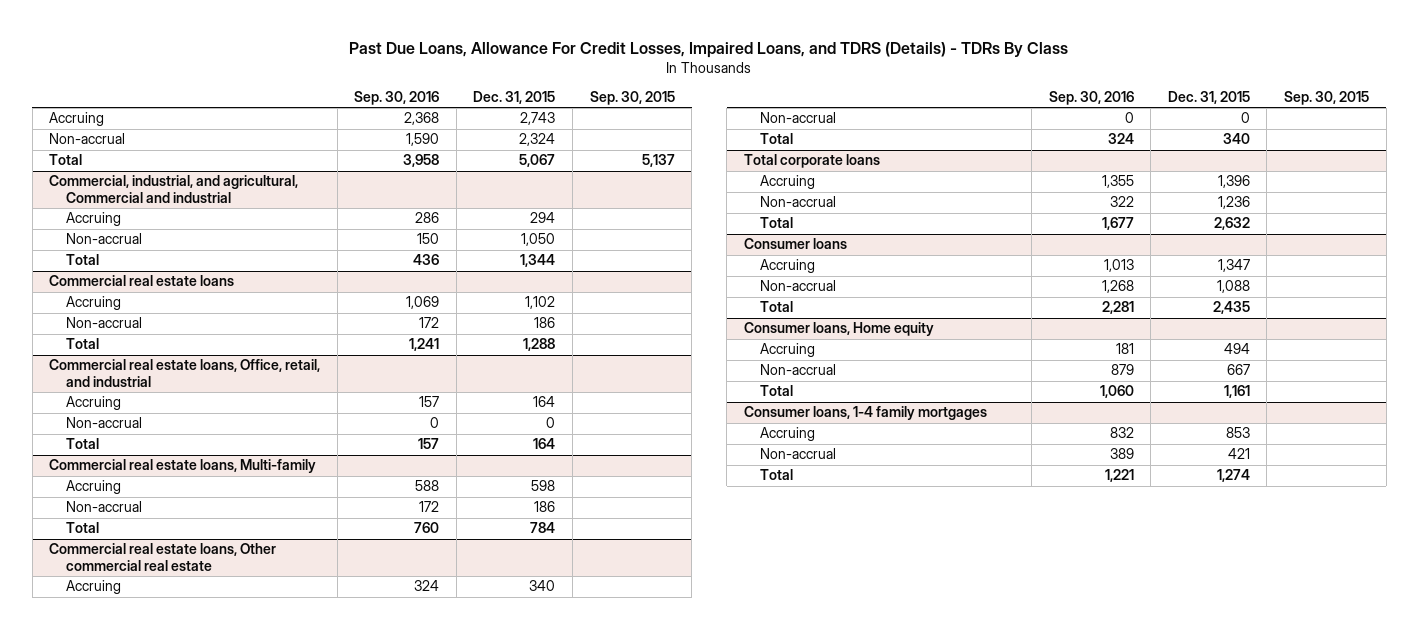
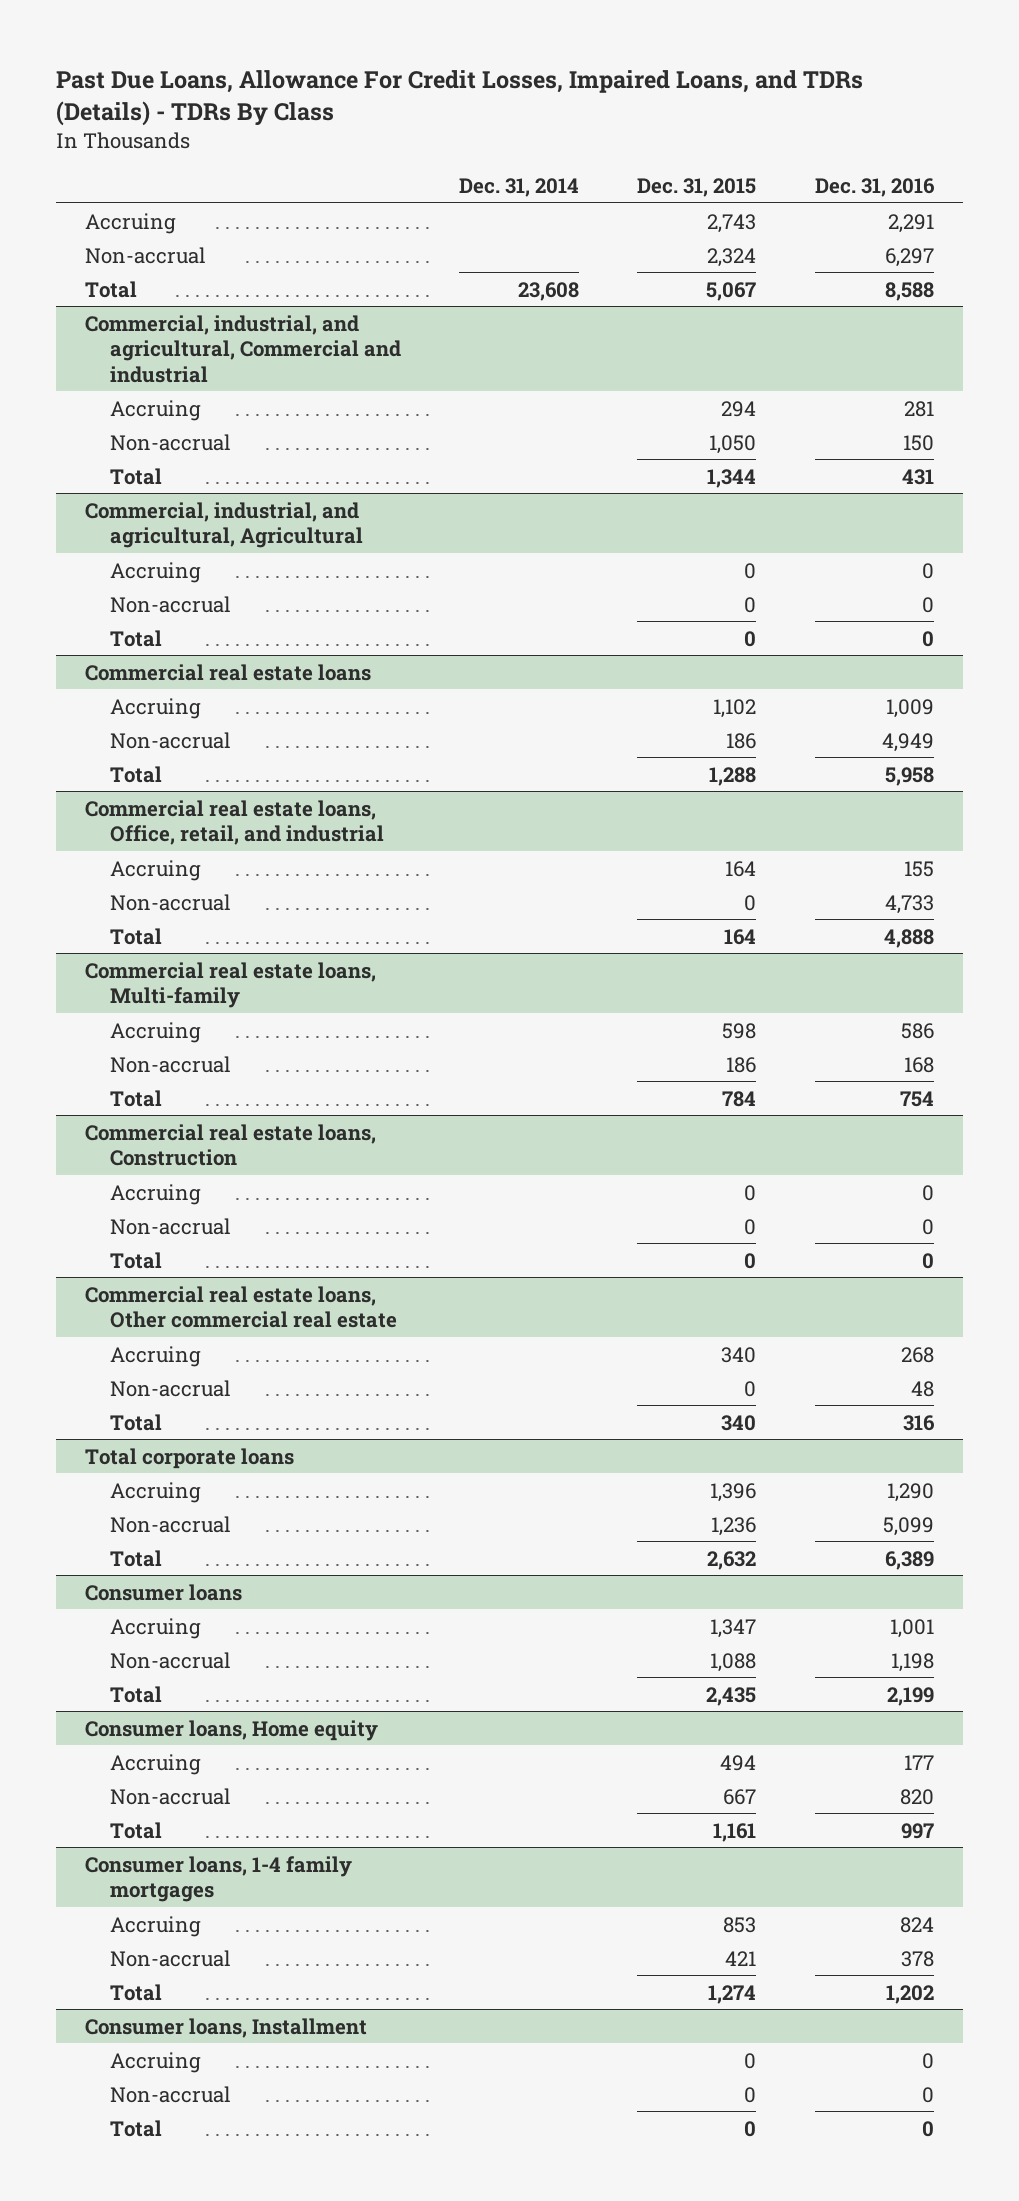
[349,41,1069,58] Past Due Loans, Allowance For Credit Losses, Impaired Loans, and TDRS (Details) - TDRs By Class -> [56,70,864,127] Past Due Loans, Allowance For Credit Losses, Impaired Loans, and TDRs (Details) - TDRs By Class
[354,90,440,105] Sep. 30, 2016 -> none
[589,90,675,105] Sep. 30, 2015 -> none
none -> [459,178,580,198] Dec. 31, 2014
none -> [814,178,935,198] Dec. 31, 2016
none -> [85,501,363,549] Commercial, industrial, and agricultural, Agricultural
none -> [109,561,201,583] Accruing
none -> [109,595,231,613] Non-accrual
none -> [109,629,162,647] Total
none -> [85,1123,377,1167] Commercial real estate loans, Construction
none -> [109,1183,201,1205] Accruing
none -> [109,1217,231,1235] Non-accrual
none -> [109,1251,162,1269] Total
none -> [85,2017,368,2038] Consumer loans, Installment
none -> [109,2051,201,2073] Accruing
none -> [109,2085,231,2103] Non-accrual
none -> [109,2119,162,2137] Total

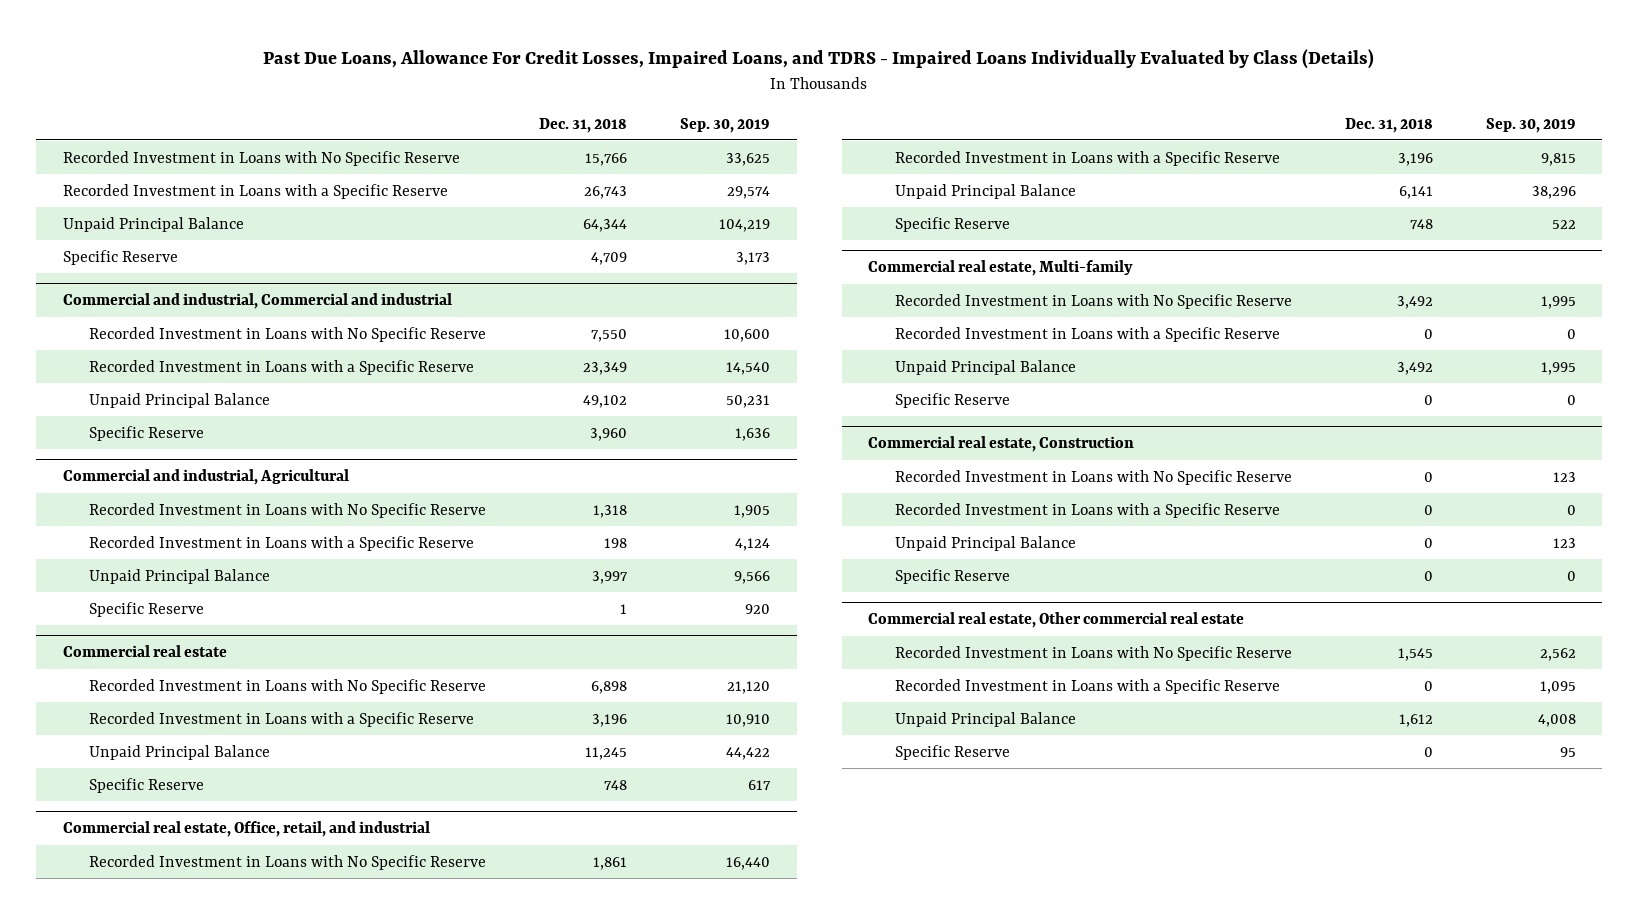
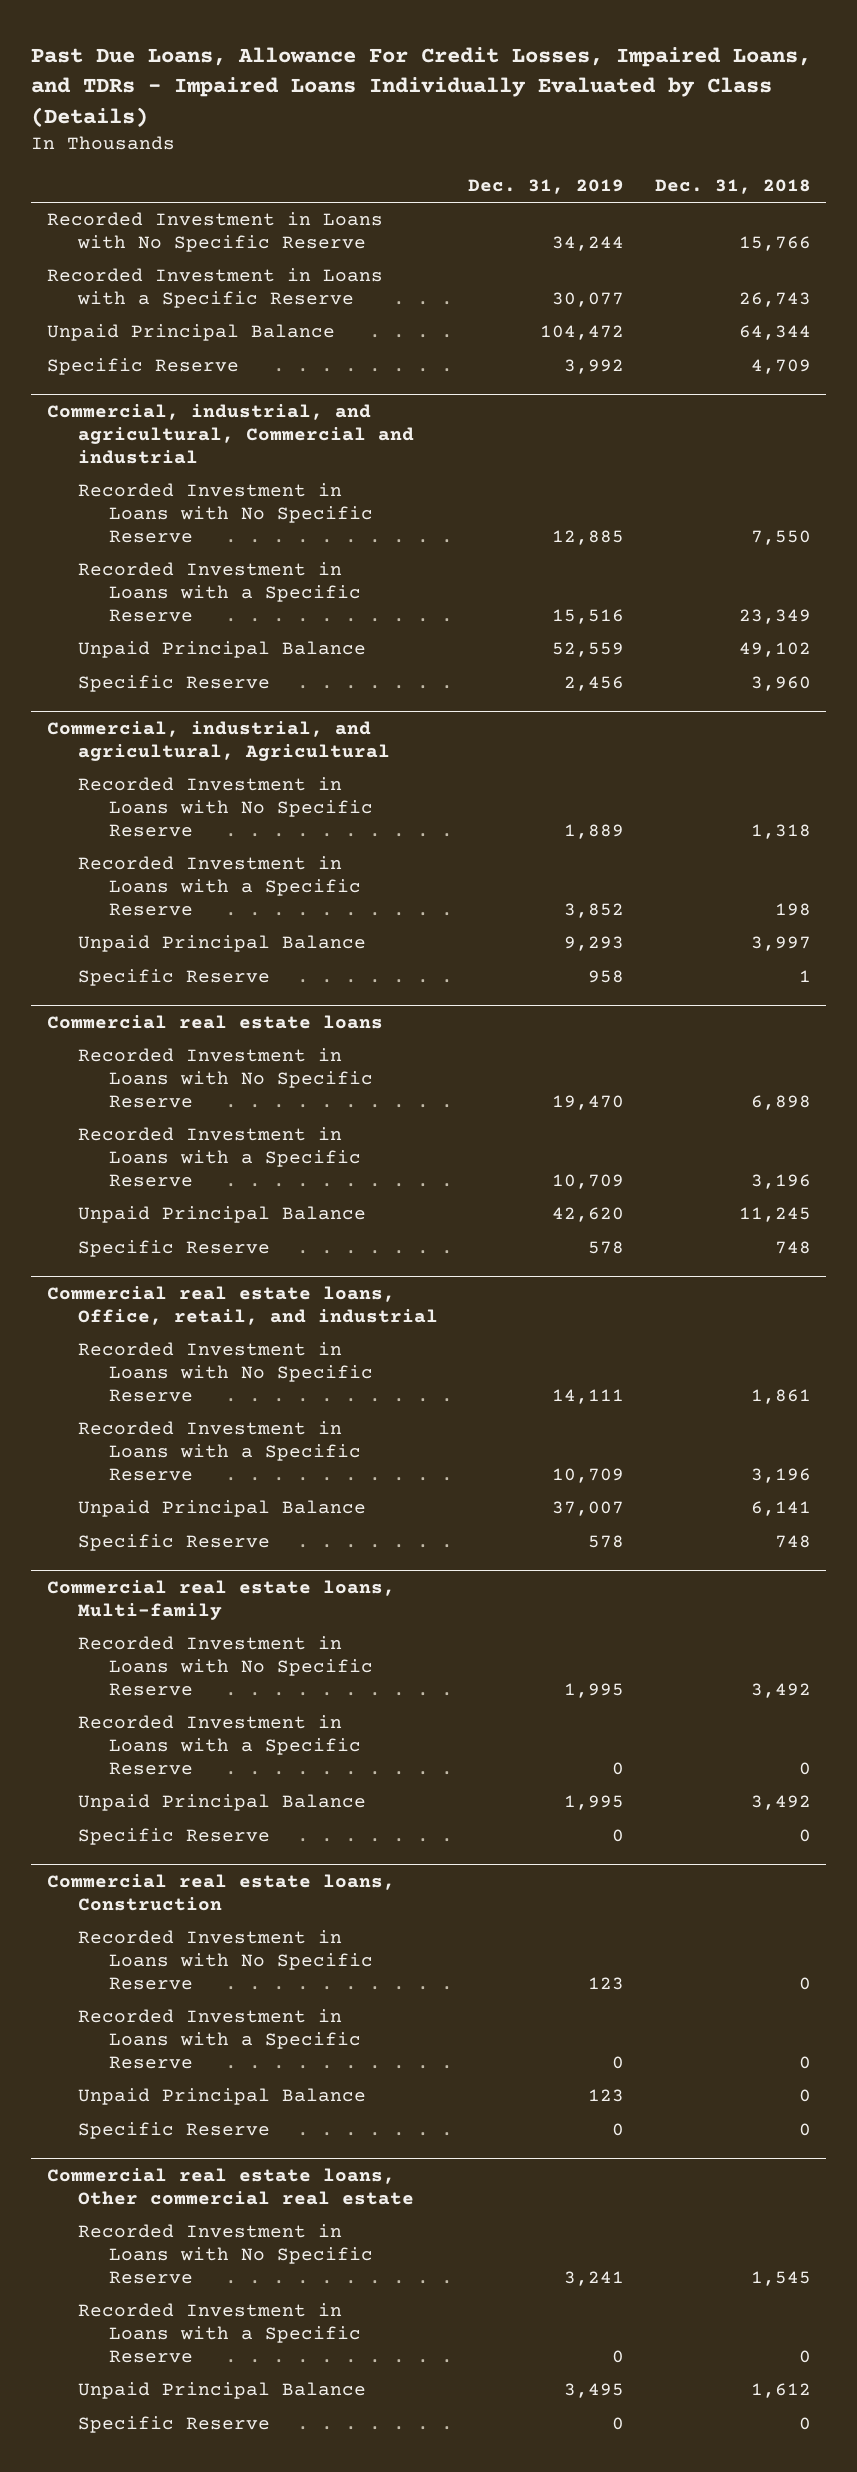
[263,49,1375,70] Past Due Loans, Allowance For Credit Losses, Impaired Loans, and TDRS - Impaired Loans Individually Evaluated by Class (Details) -> [31,46,812,127] Past Due Loans, Allowance For Credit Losses, Impaired Loans, and TDRs - Impaired Loans Individually Evaluated by Class (Details)
[680,117,771,133] Sep. 30, 2019 -> none
none -> [468,179,625,195] Dec. 31, 2019
[62,293,452,310] Commercial and industrial, Commercial and industrial -> [46,403,414,464] Commercial, industrial, and agricultural, Commercial and industrial
[62,469,349,486] Commercial and industrial, Agricultural -> [46,720,390,761] Commercial, industrial, and agricultural, Agricultural
[62,645,227,658] Commercial real estate -> [46,1014,383,1029] Commercial real estate loans
[62,821,430,838] Commercial real estate, Office, retail, and industrial -> [46,1285,438,1325] Commercial real estate loans, Office, retail, and industrial
[868,260,1134,277] Commercial real estate, Multi-family -> [46,1579,395,1620] Commercial real estate loans, Multi-family
[868,436,1135,453] Commercial real estate, Construction -> [46,1873,395,1911] Commercial real estate loans, Construction
[868,612,1245,629] Commercial real estate, Other commercial real estate -> [46,2167,414,2205] Commercial real estate loans, Other commercial real estate

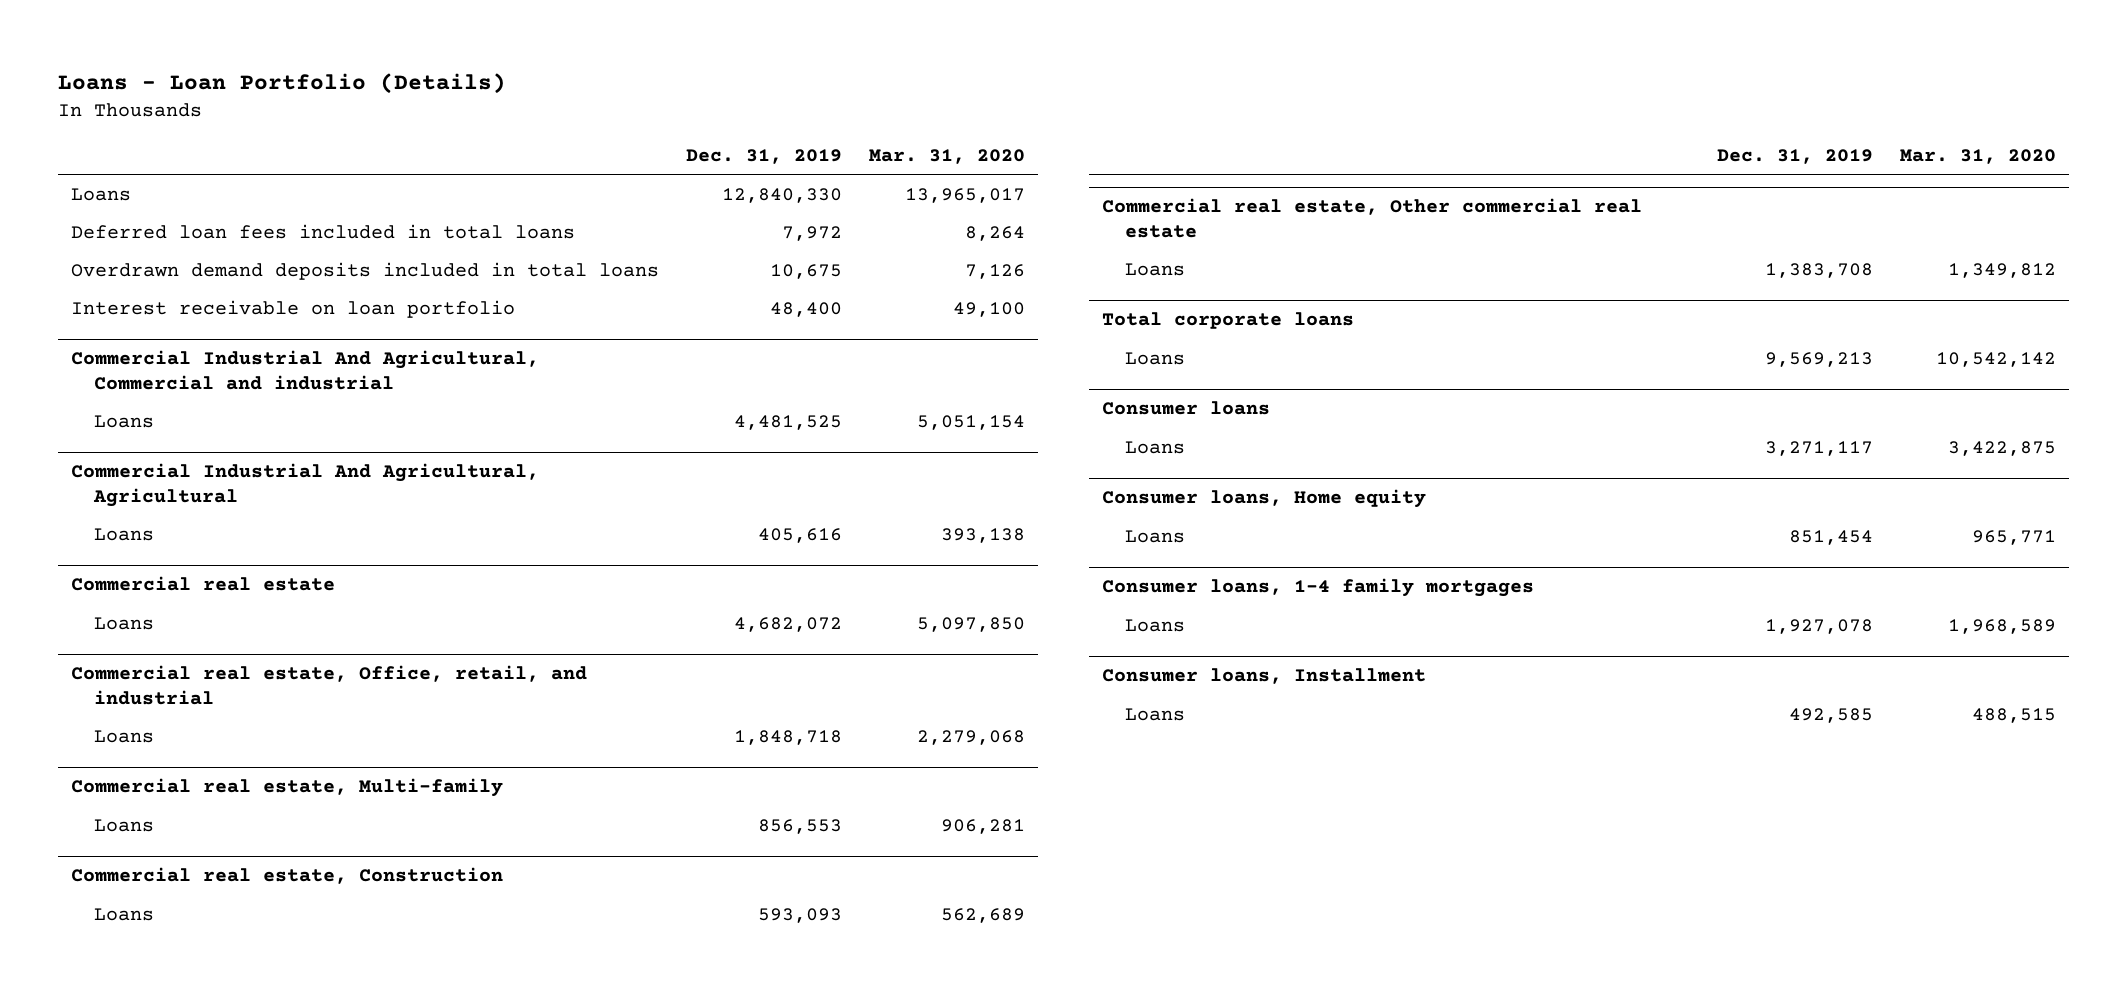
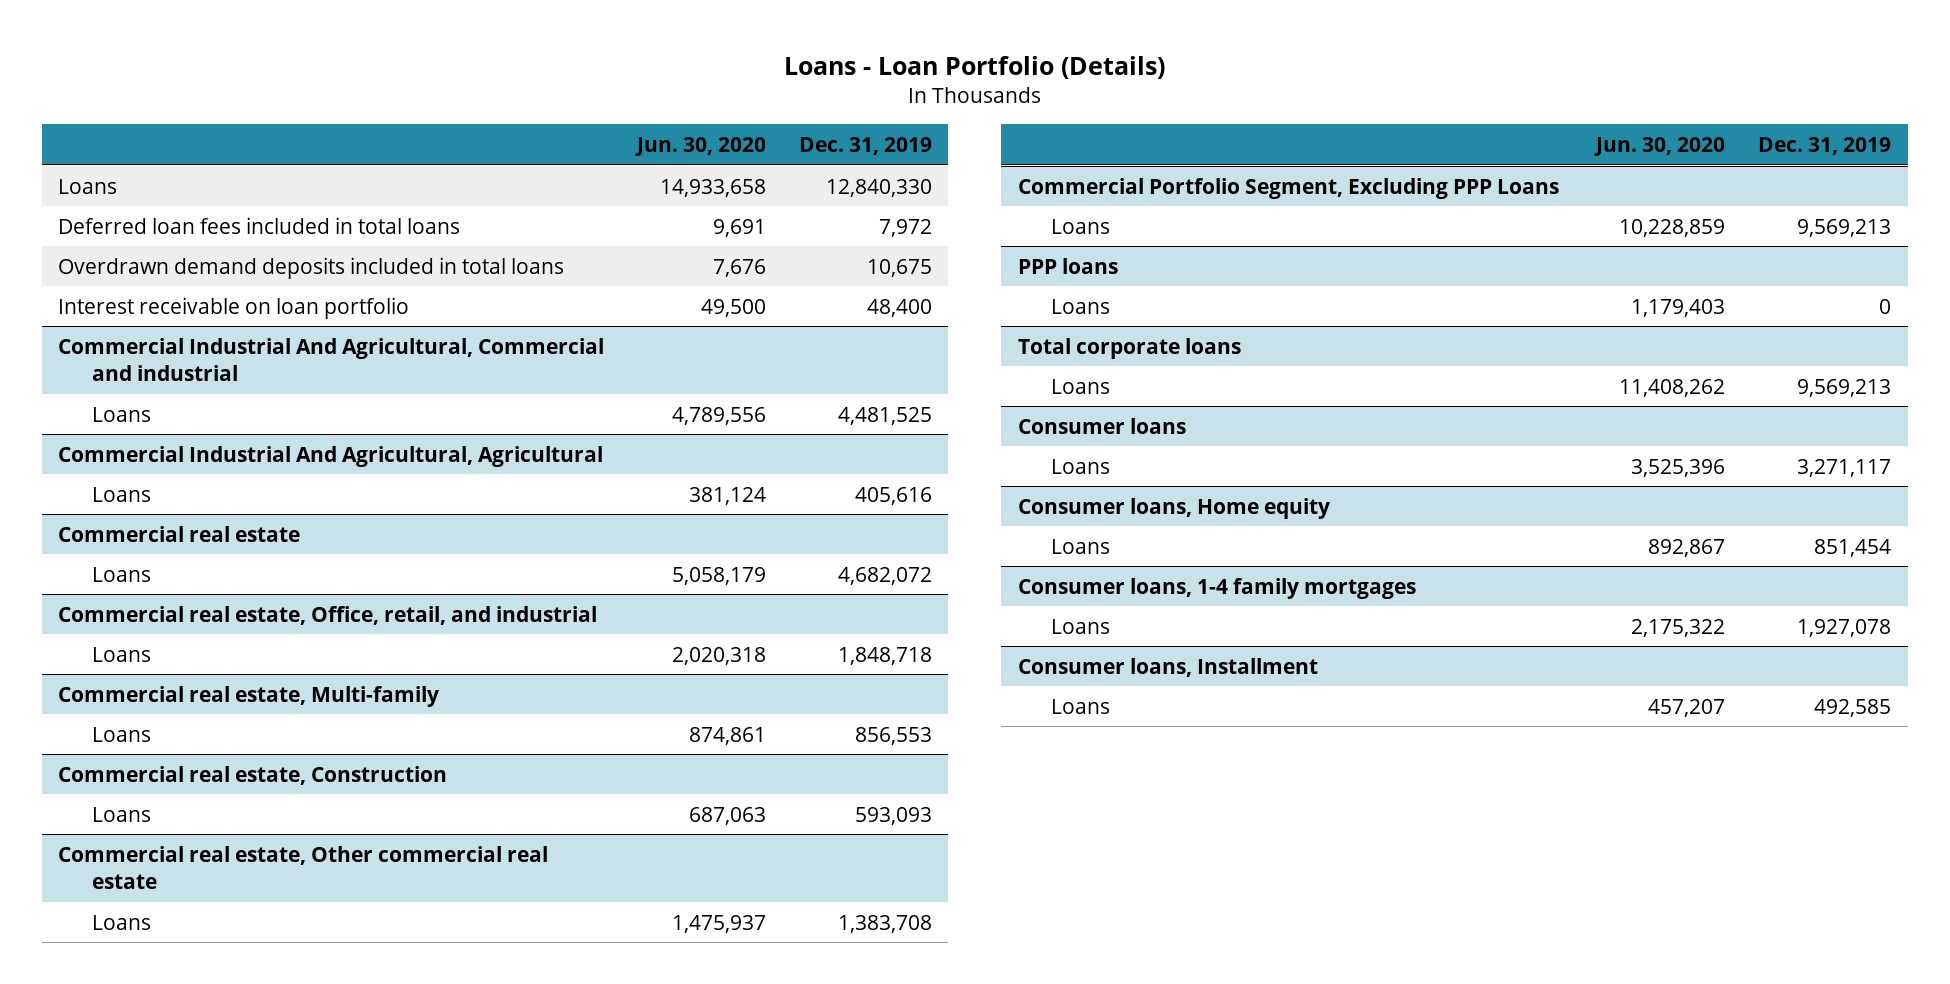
[869,149,1026,165] Mar. 31, 2020 -> none
none -> [635,137,767,157] Jun. 30, 2020
none -> [1017,177,1559,199] Commercial Portfolio Segment, Excluding PPP Loans
none -> [1050,218,1110,234] Loans
none -> [1017,257,1118,274] PPP loans
none -> [1050,298,1110,314] Loans

